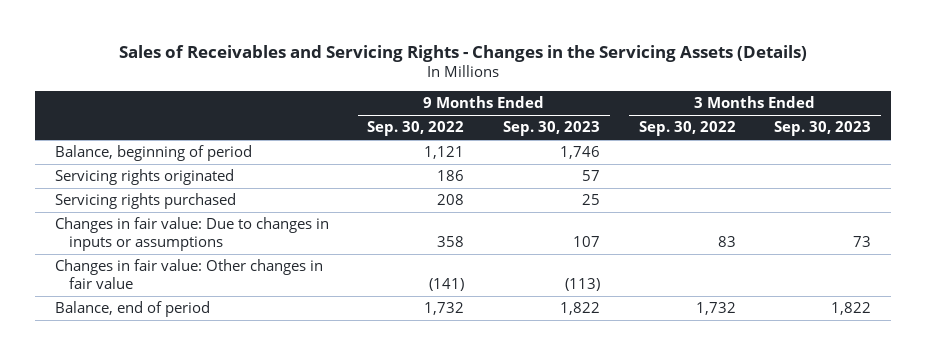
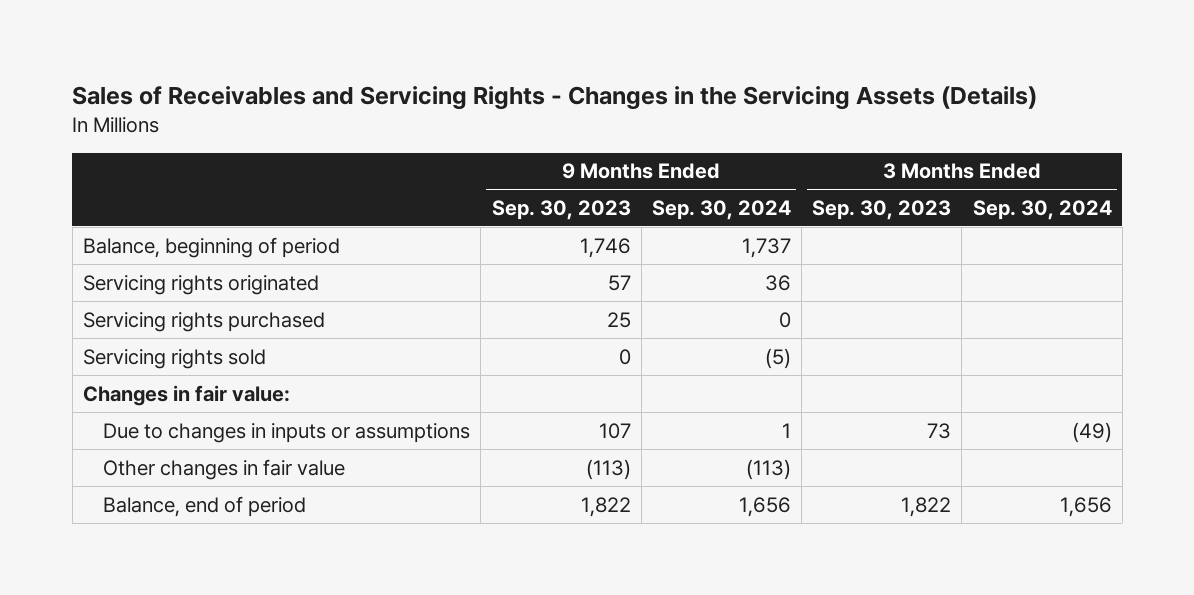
[367,121,465,137] Sep. 30, 2022 -> none
[638,121,736,137] Sep. 30, 2022 -> none
none -> [651,199,791,220] Sep. 30, 2024
none -> [972,199,1112,220] Sep. 30, 2024
none -> [82,348,266,369] Servicing rights sold
none -> [82,384,290,406] Changes in fair value:
[54,217,329,251] Changes in fair value: Due to changes in inputs or assumptions -> [103,422,471,443] Due to changes in inputs or assumptions
[54,259,323,289] Changes in fair value: Other changes in fair value -> [103,458,346,480] Other changes in fair value

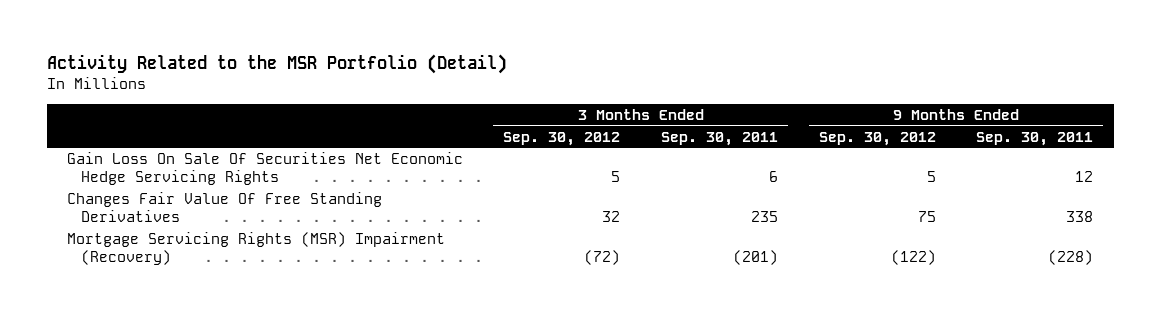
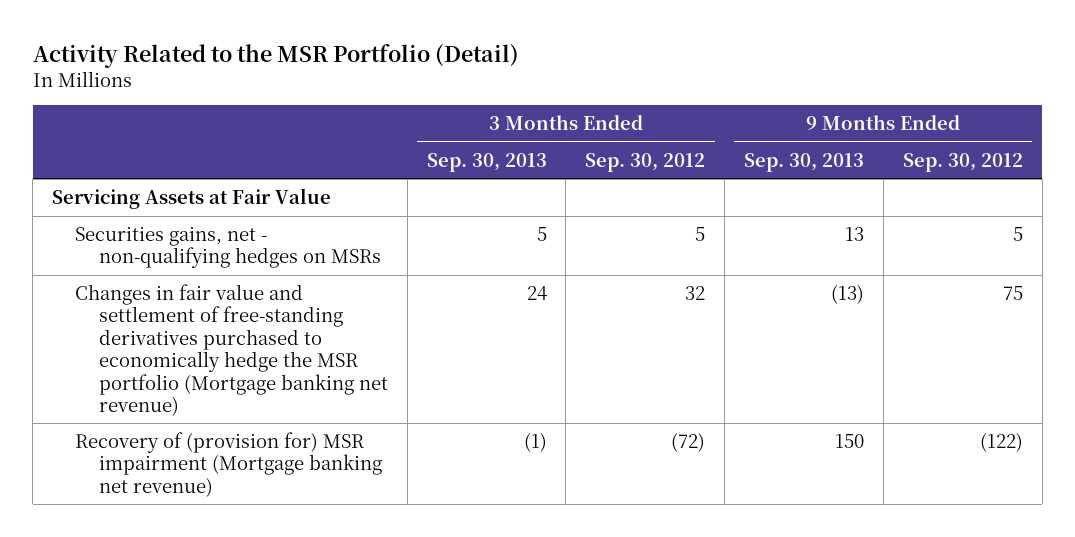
[661,131,779,146] Sep. 30, 2011 -> none
[976,131,1094,146] Sep. 30, 2011 -> none
none -> [426,152,547,172] Sep. 30, 2013
none -> [744,152,865,172] Sep. 30, 2013
none -> [52,188,332,210] Servicing Assets at Fair Value
[66,151,463,185] Gain Loss On Sale Of Securities Net Economic Hedge Servicing Rights -> [75,226,381,269] Securities gains, net - non-qualifying hedges on MSRs
[66,191,382,222] Changes Fair Value Of Free Standing Derivatives -> [75,284,388,416] Changes in fair value and settlement of free-standing derivatives purchased to economically hedge the MSR portfolio (Mortgage banking net revenue)
[66,231,445,265] Mortgage Servicing Rights (MSR) Impairment (Recovery) -> [75,432,382,497] Recovery of (provision for) MSR impairment (Mortgage banking net revenue)

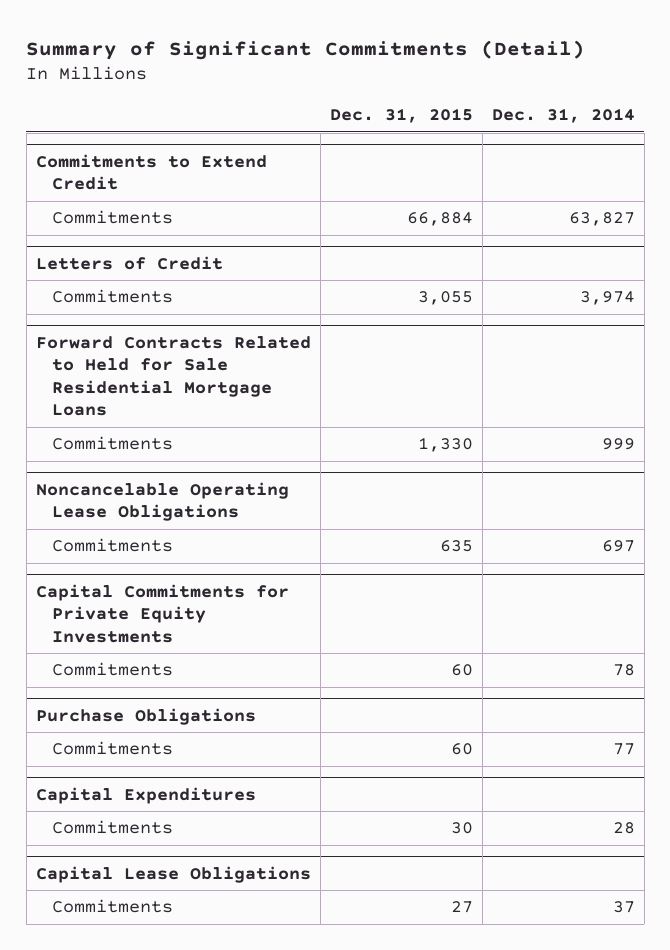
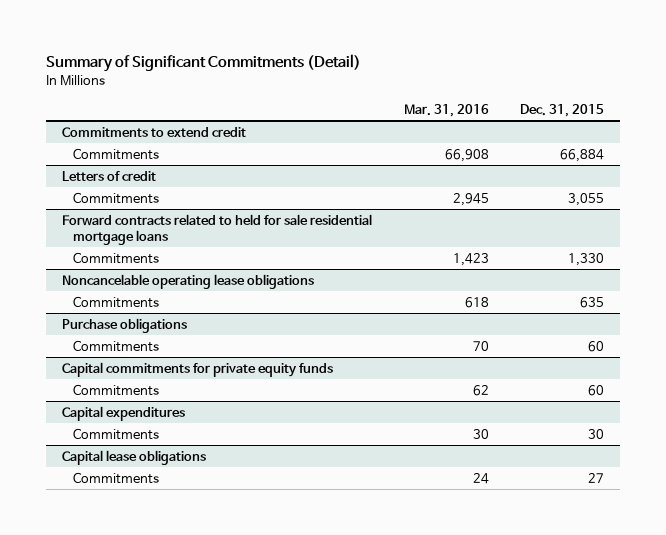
[491,108,635,124] Dec. 31, 2014 -> none
none -> [403,103,489,117] Mar. 31, 2016
[35,153,267,191] Commitments to Extend Credit -> [62,126,247,137] Commitments to extend credit
[35,255,223,270] Letters of Credit -> [62,170,157,181] Letters of credit
[35,335,311,417] Forward Contracts Related to Held for Sale Residential Mortgage Loans -> [62,213,373,245] Forward contracts related to held for sale residential mortgage loans
[35,481,289,522] Noncancelable Operating Lease Obligations -> [62,273,315,289] Noncancelable operating lease obligations
[35,583,289,643] Capital Commitments for Private Equity Investments -> none
none -> [62,317,188,333] Purchase obligations
[35,707,256,725] Purchase Obligations -> none
none -> [62,361,334,377] Capital commitments for private equity funds
[35,786,256,804] Capital Expenditures -> [62,405,186,421] Capital expenditures
[35,865,311,883] Capital Lease Obligations -> [62,449,207,465] Capital lease obligations

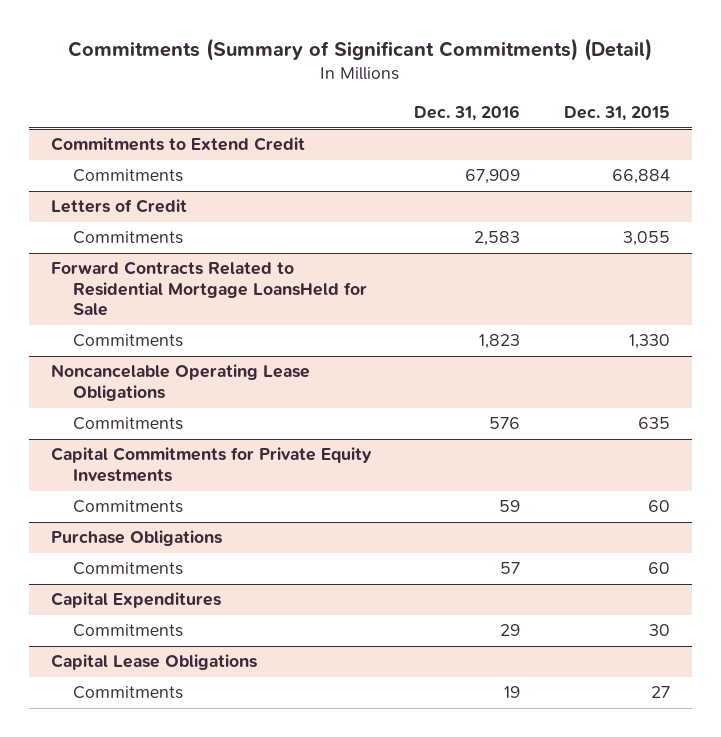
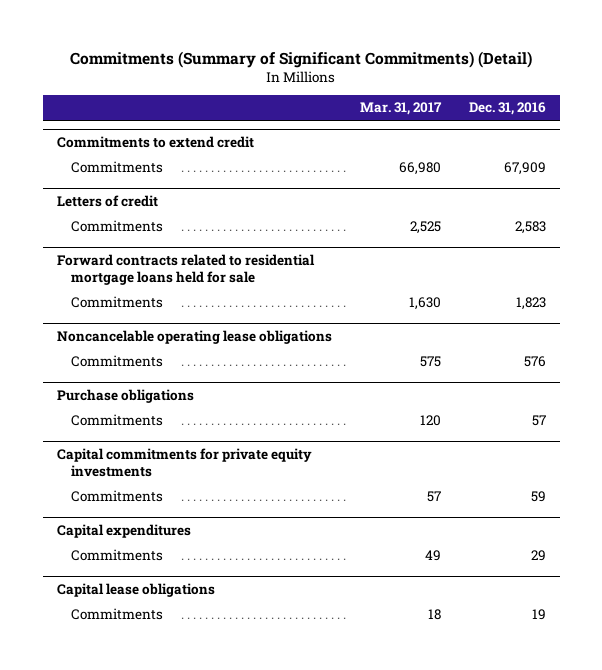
[563,106,670,122] Dec. 31, 2015 -> none
none -> [359,102,442,116] Mar. 31, 2017
[50,137,305,152] Commitments to Extend Credit -> [56,136,254,149] Commitments to extend credit
[50,199,187,214] Letters of Credit -> [56,195,158,208] Letters of credit
[50,261,368,317] Forward Contracts Related to Residential Mortgage LoansHeld for Sale -> [56,254,315,286] Forward contracts related to residential mortgage loans held for sale
[50,364,310,401] Noncancelable Operating Lease Obligations -> [56,330,332,345] Noncancelable operating lease obligations
[50,447,372,482] Capital Commitments for Private Equity Investments -> none
[73,500,184,514] Commitments -> none
[50,530,222,547] Purchase Obligations -> [56,389,194,404] Purchase obligations
none -> [56,448,312,478] Capital commitments for private equity investments
none -> [71,490,164,503] Commitments
[50,592,221,609] Capital Expenditures -> [56,524,191,539] Capital expenditures
[50,654,257,671] Capital Lease Obligations -> [56,583,215,598] Capital lease obligations

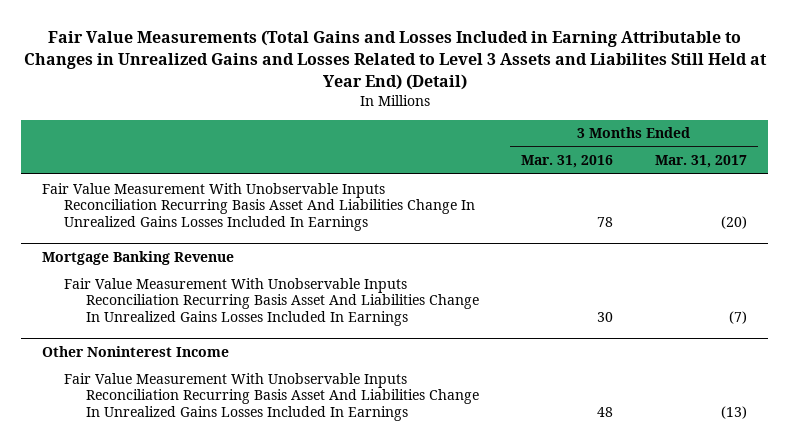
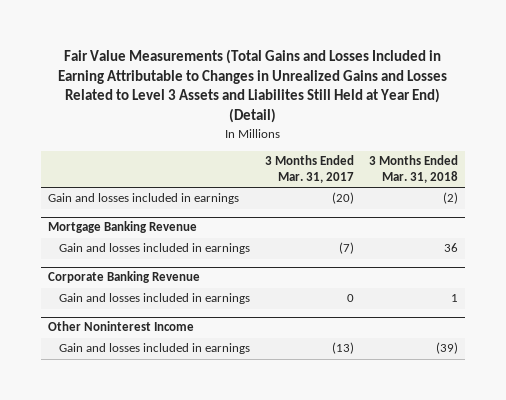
[520,155,613,169] Mar. 31, 2016 -> none
none -> [368,155,458,184] 3 Months Ended Mar. 31, 2018
[41,182,475,231] Fair Value Measurement With Unobservable Inputs Reconciliation Recurring Basis Asset And Liabilities Change In Unrealized Gains Losses Included In Earnings -> [47,193,239,205] Gain and losses included in earnings
[63,277,479,326] Fair Value Measurement With Unobservable Inputs Reconciliation Recurring Basis Asset And Liabilities Change In Unrealized Gains Losses Included In Earnings -> [59,243,251,255] Gain and losses included in earnings
none -> [47,271,200,284] Corporate Banking Revenue
none -> [59,293,251,305] Gain and losses included in earnings
[63,372,479,421] Fair Value Measurement With Unobservable Inputs Reconciliation Recurring Basis Asset And Liabilities Change In Unrealized Gains Losses Included In Earnings -> [59,343,251,355] Gain and losses included in earnings

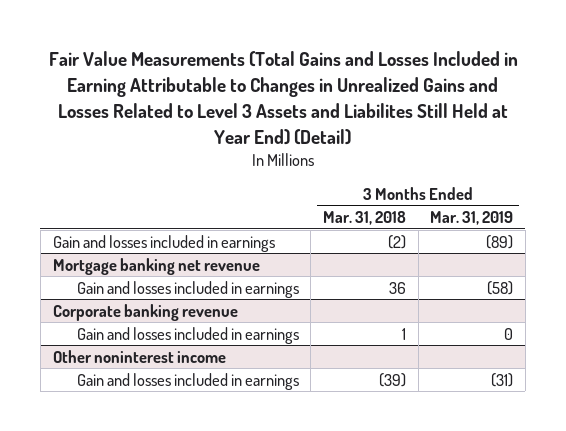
[264,155,354,184] 3 Months Ended Mar. 31, 2017 -> none
none -> [430,211,514,226] Mar. 31, 2019
[47,221,197,234] Mortgage Banking Revenue -> [52,257,260,275] Mortgage banking net revenue
[47,271,200,284] Corporate Banking Revenue -> [52,303,238,321] Corporate banking revenue
[47,321,194,332] Other Noninterest Income -> [52,349,226,363] Other noninterest income

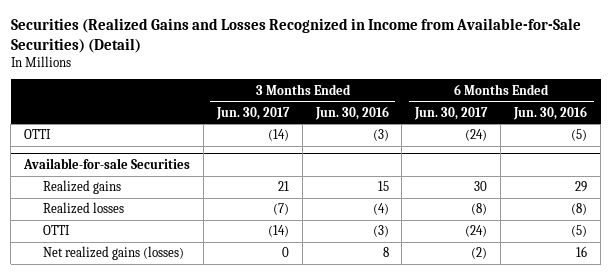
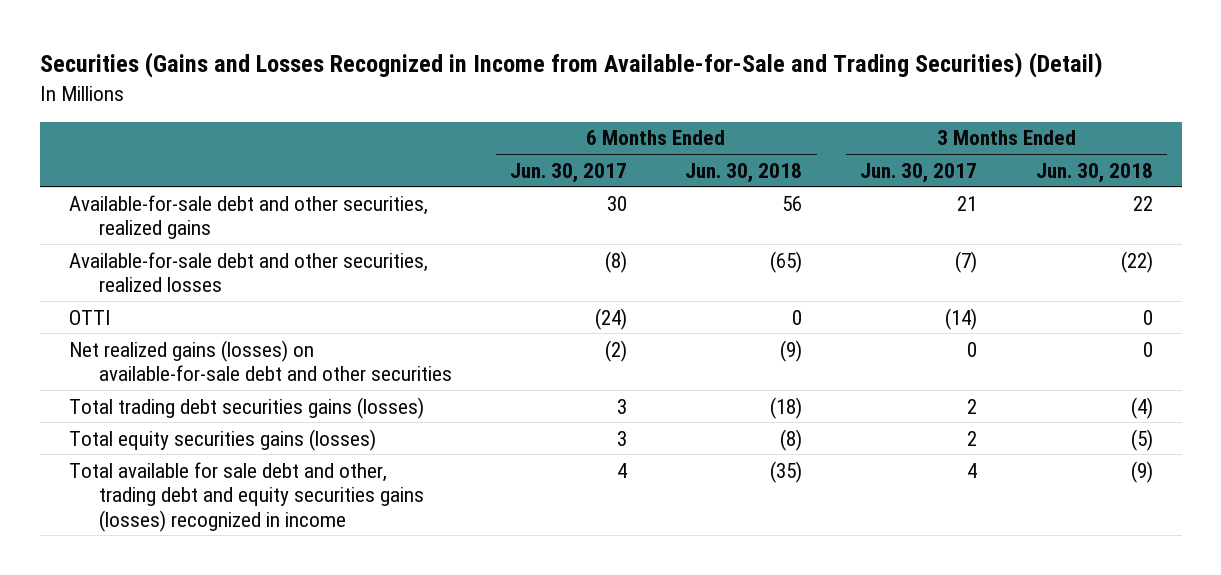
[10,18,581,53] Securities (Realized Gains and Losses Recognized in Income from Available-for-Sale Securities) (Detail) -> [39,52,1103,79] Securities (Gains and Losses Recognized in Income from Available-for-Sale and Trading Securities) (Detail)
[314,105,389,120] Jun. 30, 2016 -> none
[513,105,588,120] Jun. 30, 2016 -> none
none -> [685,162,803,183] Jun. 30, 2018
none -> [1035,162,1153,183] Jun. 30, 2018
[23,129,51,140] OTTI -> none
[22,158,190,170] Available-for-sale Securities -> none
[43,180,122,195] Realized gains -> [68,194,428,240] Available-for-sale debt and other securities, realized gains
[43,202,125,215] Realized losses -> [68,251,428,293] Available-for-sale debt and other securities, realized losses
[43,246,185,261] Net realized gains (losses) -> [68,339,453,382] Net realized gains (losses) on available-for-sale debt and other securities
none -> [68,396,424,419] Total trading debt securities gains (losses)
none -> [68,428,376,451] Total equity securities gains (losses)
none -> [68,461,425,532] Total available for sale debt and other, trading debt and equity securities gains (losses) recognized in income

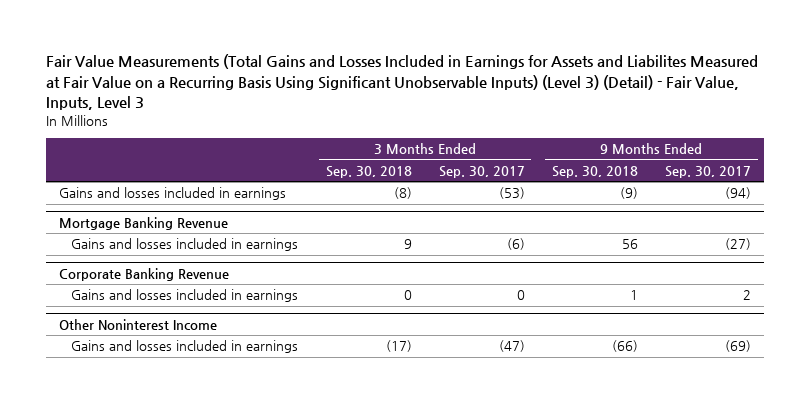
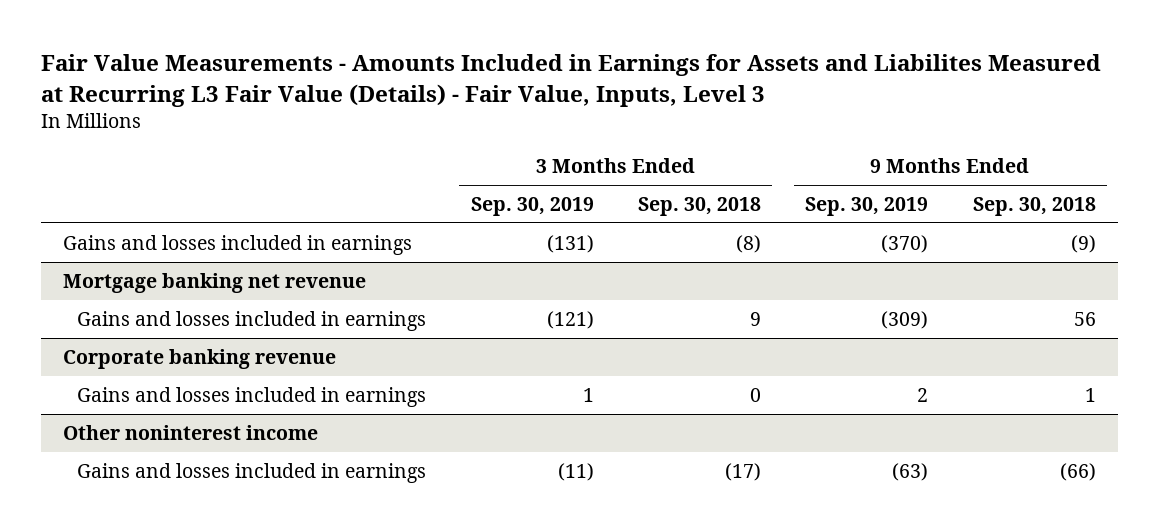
[45,54,758,111] Fair Value Measurements (Total Gains and Losses Included in Earnings for Assets and Liabilites Measured at Fair Value on a Recurring Basis Using Significant Unobservable Inputs) (Level 3) (Detail) - Fair Value, Inputs, Level 3 -> [41,54,1102,107] Fair Value Measurements - Amounts Included in Earnings for Assets and Liabilites Measured at Recurring L3 Fair Value (Details) - Fair Value, Inputs, Level 3
[438,166,525,179] Sep. 30, 2017 -> none
[664,166,751,179] Sep. 30, 2017 -> none
none -> [470,196,594,216] Sep. 30, 2019
none -> [805,196,929,216] Sep. 30, 2019
[59,217,229,231] Mortgage Banking Revenue -> [63,272,367,293] Mortgage banking net revenue
[59,268,230,282] Corporate Banking Revenue -> [63,348,337,369] Corporate banking revenue
[59,319,218,331] Other Noninterest Income -> [63,424,319,440] Other noninterest income

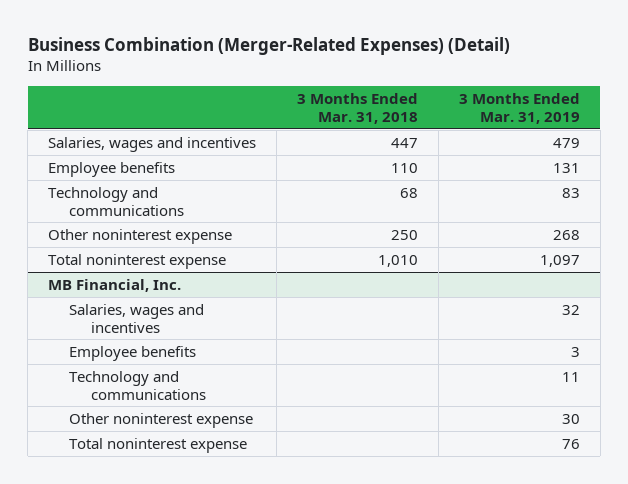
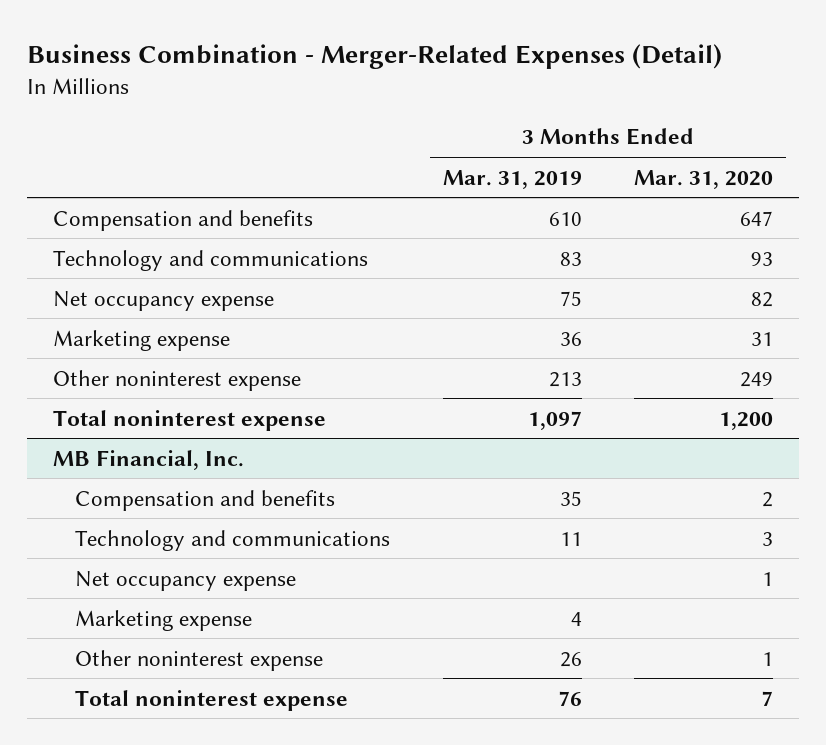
[27,36,510,55] Business Combination (Merger-Related Expenses) (Detail) -> [27,43,723,69] Business Combination - Merger-Related Expenses (Detail)
[296,92,418,124] 3 Months Ended Mar. 31, 2018 -> none
none -> [633,169,773,189] Mar. 31, 2020
[48,136,257,152] Salaries, wages and incentives -> none
[48,161,176,177] Employee benefits -> none
none -> [53,209,314,231] Compensation and benefits
none -> [53,290,275,311] Net occupancy expense
none -> [53,329,231,351] Marketing expense
[552,229,580,240] 268 -> [548,371,582,387] 213
[69,303,205,333] Salaries, wages and incentives -> none
[69,345,197,361] Employee benefits -> none
none -> [75,489,336,511] Compensation and benefits
none -> [75,570,297,591] Net occupancy expense
none -> [75,609,253,631] Marketing expense
[561,413,580,424] 30 -> [559,651,582,667] 26

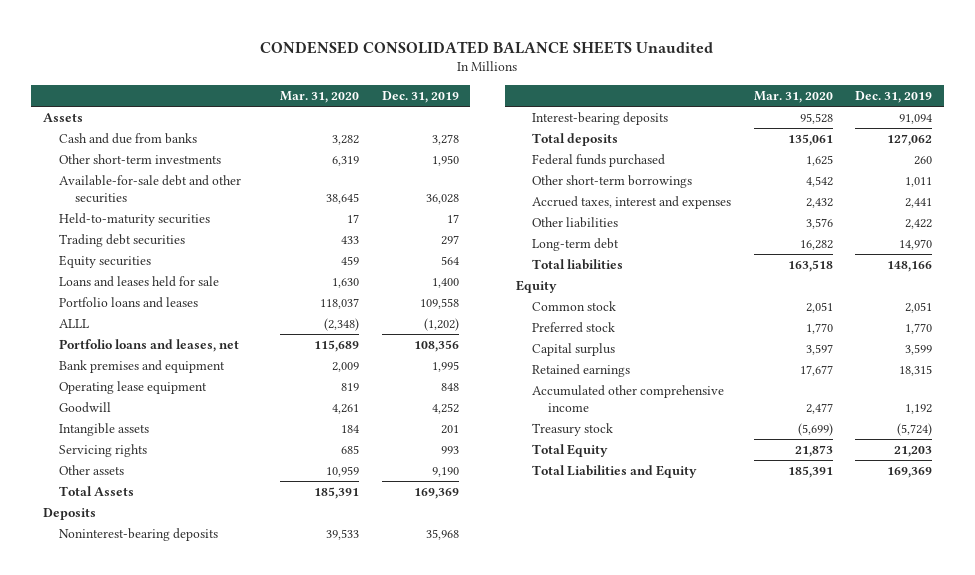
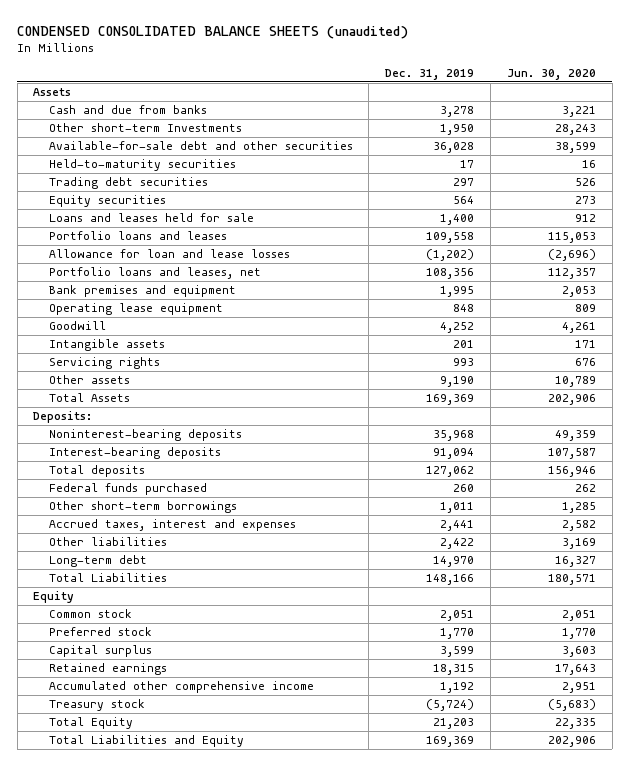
[260,40,714,54] CONDENSED CONSOLIDATED BALANCE SHEETS Unaudited -> [17,25,409,39] CONDENSED CONSOLIDATED BALANCE SHEETS (unaudited)
[280,90,360,103] Mar. 31, 2020 -> none
none -> [506,68,596,80] Jun. 30, 2020
[58,154,221,165] Other short-term investments -> [48,123,242,133] Other short-term Investments
[58,319,89,329] ALLL -> [48,249,290,259] Allowance for loan and lease losses
[42,508,96,521] Deposits -> [33,411,93,424] Deposits:
[531,259,623,271] Total liabilities -> [48,573,167,583] Total Liabilities

